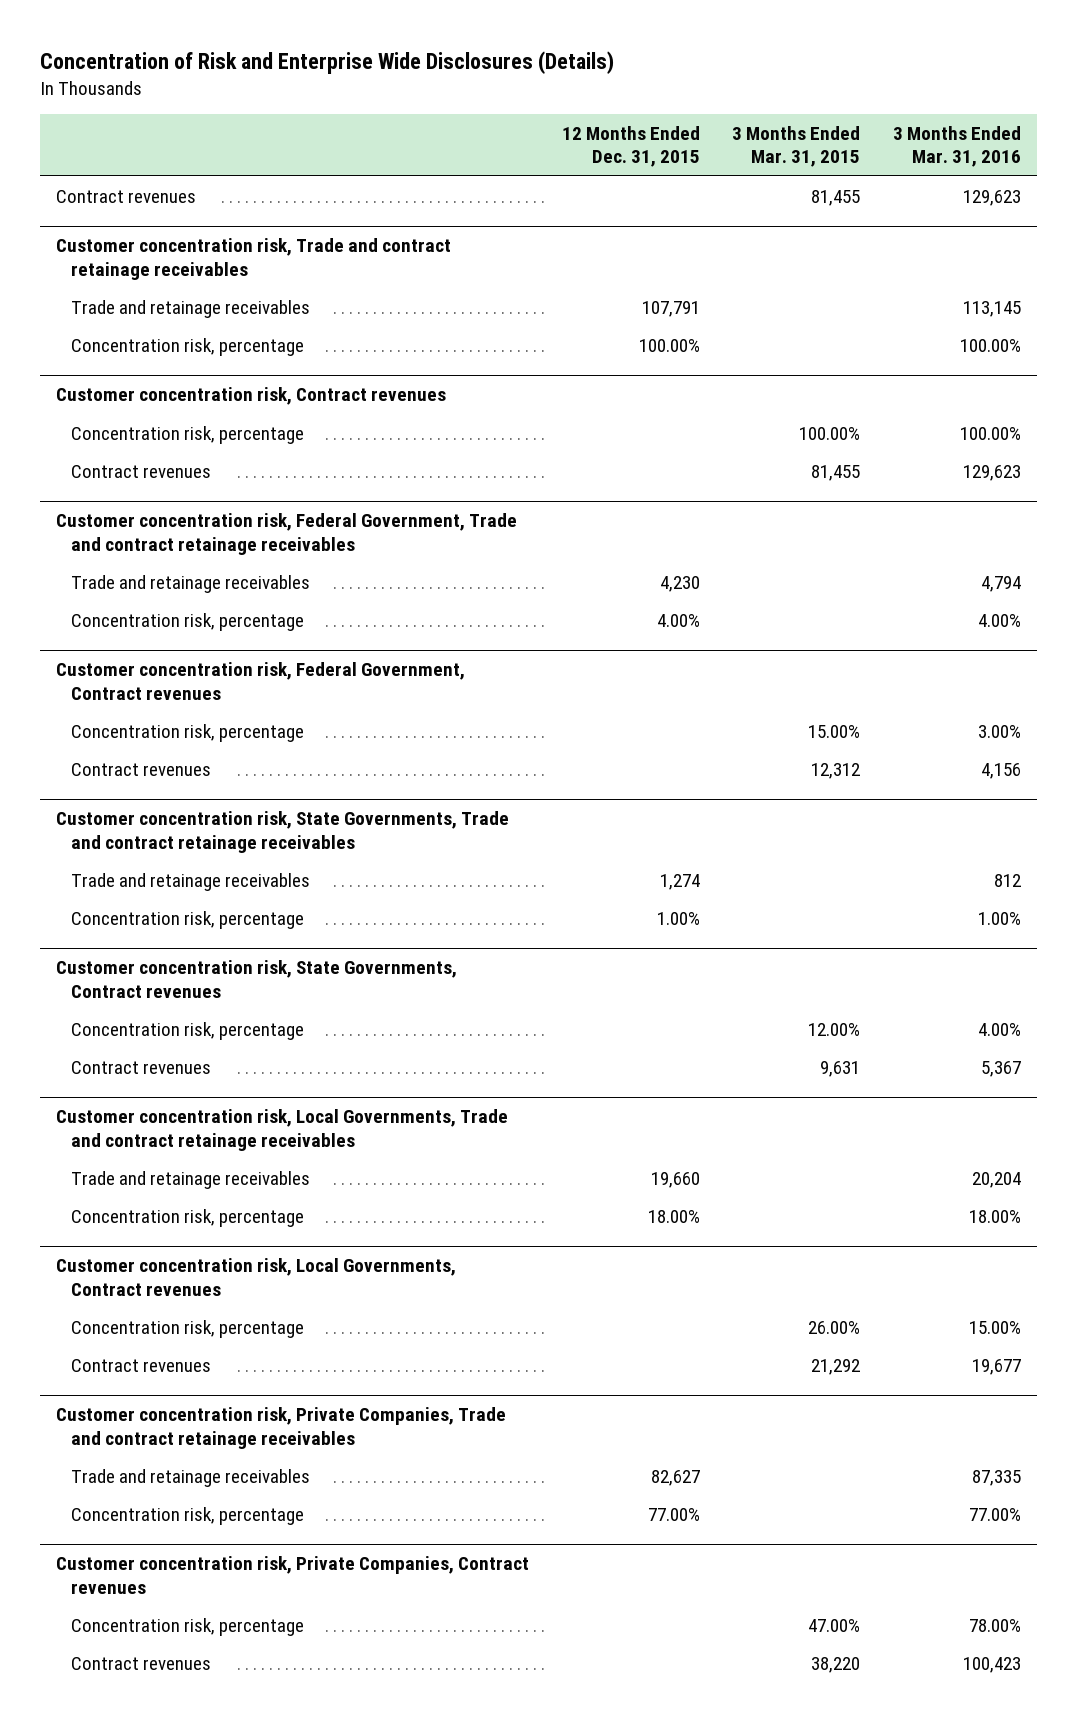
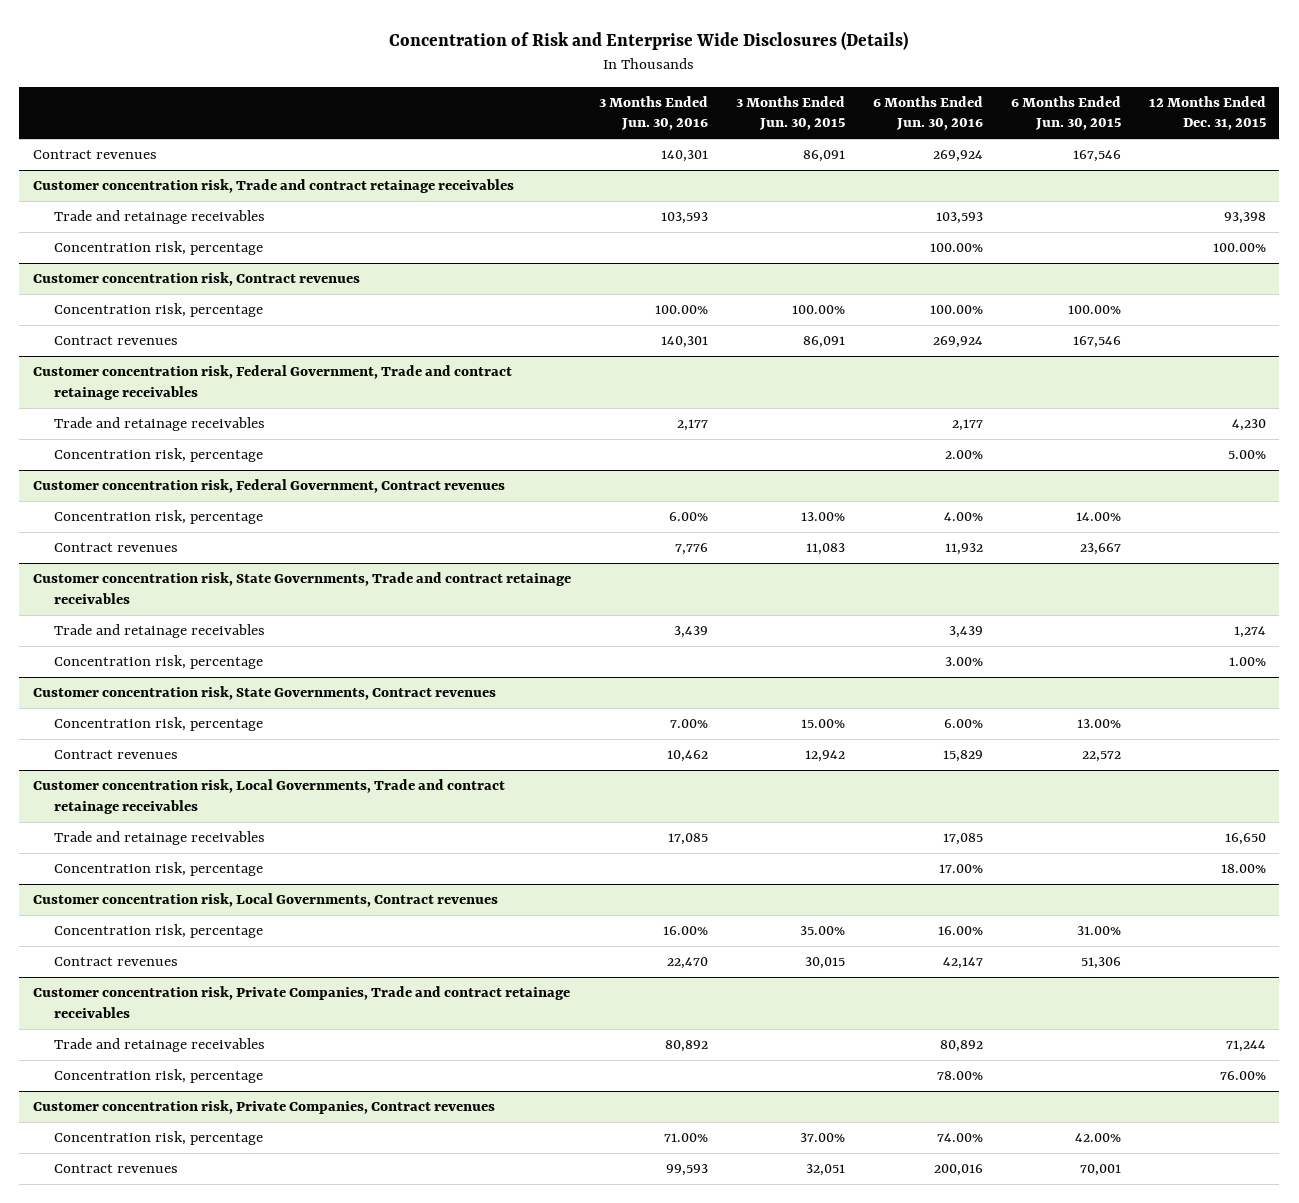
[732,126,861,168] 3 Months Ended Mar. 31, 2015 -> none
[892,126,1021,168] 3 Months Ended Mar. 31, 2016 -> none
none -> [599,96,709,131] 3 Months Ended Jun. 30, 2016
none -> [736,96,846,131] 3 Months Ended Jun. 30, 2015
none -> [872,96,983,131] 6 Months Ended Jun. 30, 2016
none -> [1010,96,1121,131] 6 Months Ended Jun. 30, 2015
[641,300,700,317] 107,791 -> [1223,212,1266,225] 93,398
[656,613,700,627] 4.00% -> [1227,450,1266,460] 5.00%
[650,1171,700,1188] 19,660 -> [1224,833,1266,846] 16,650
[650,1469,700,1486] 82,627 -> [1225,1040,1266,1053] 71,244
[647,1507,700,1521] 77.00% -> [1219,1071,1266,1081] 76.00%

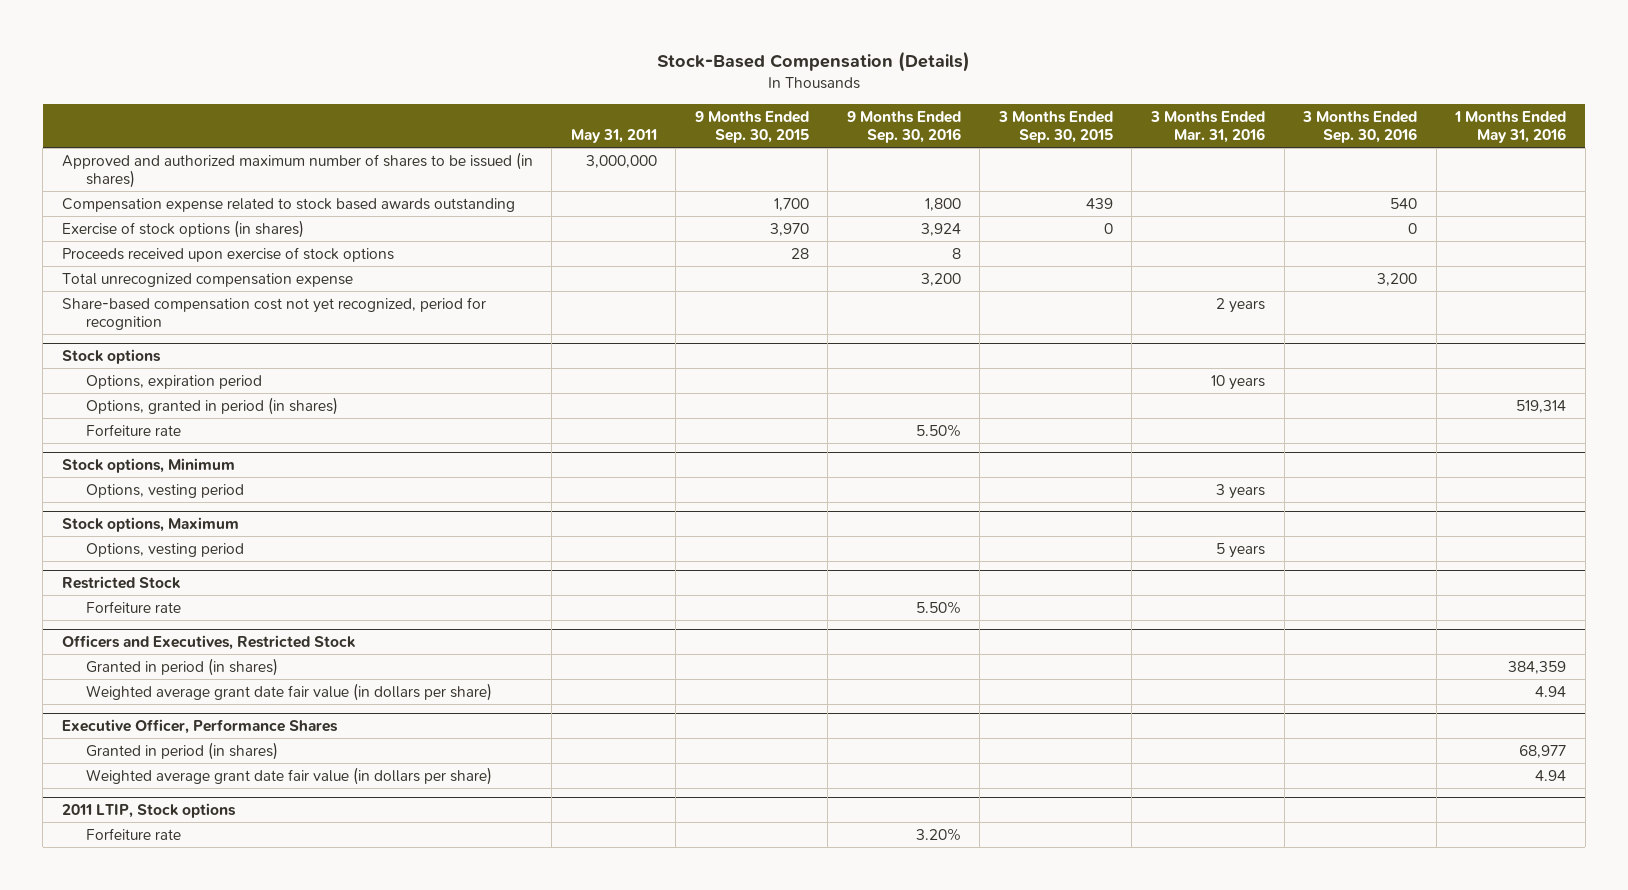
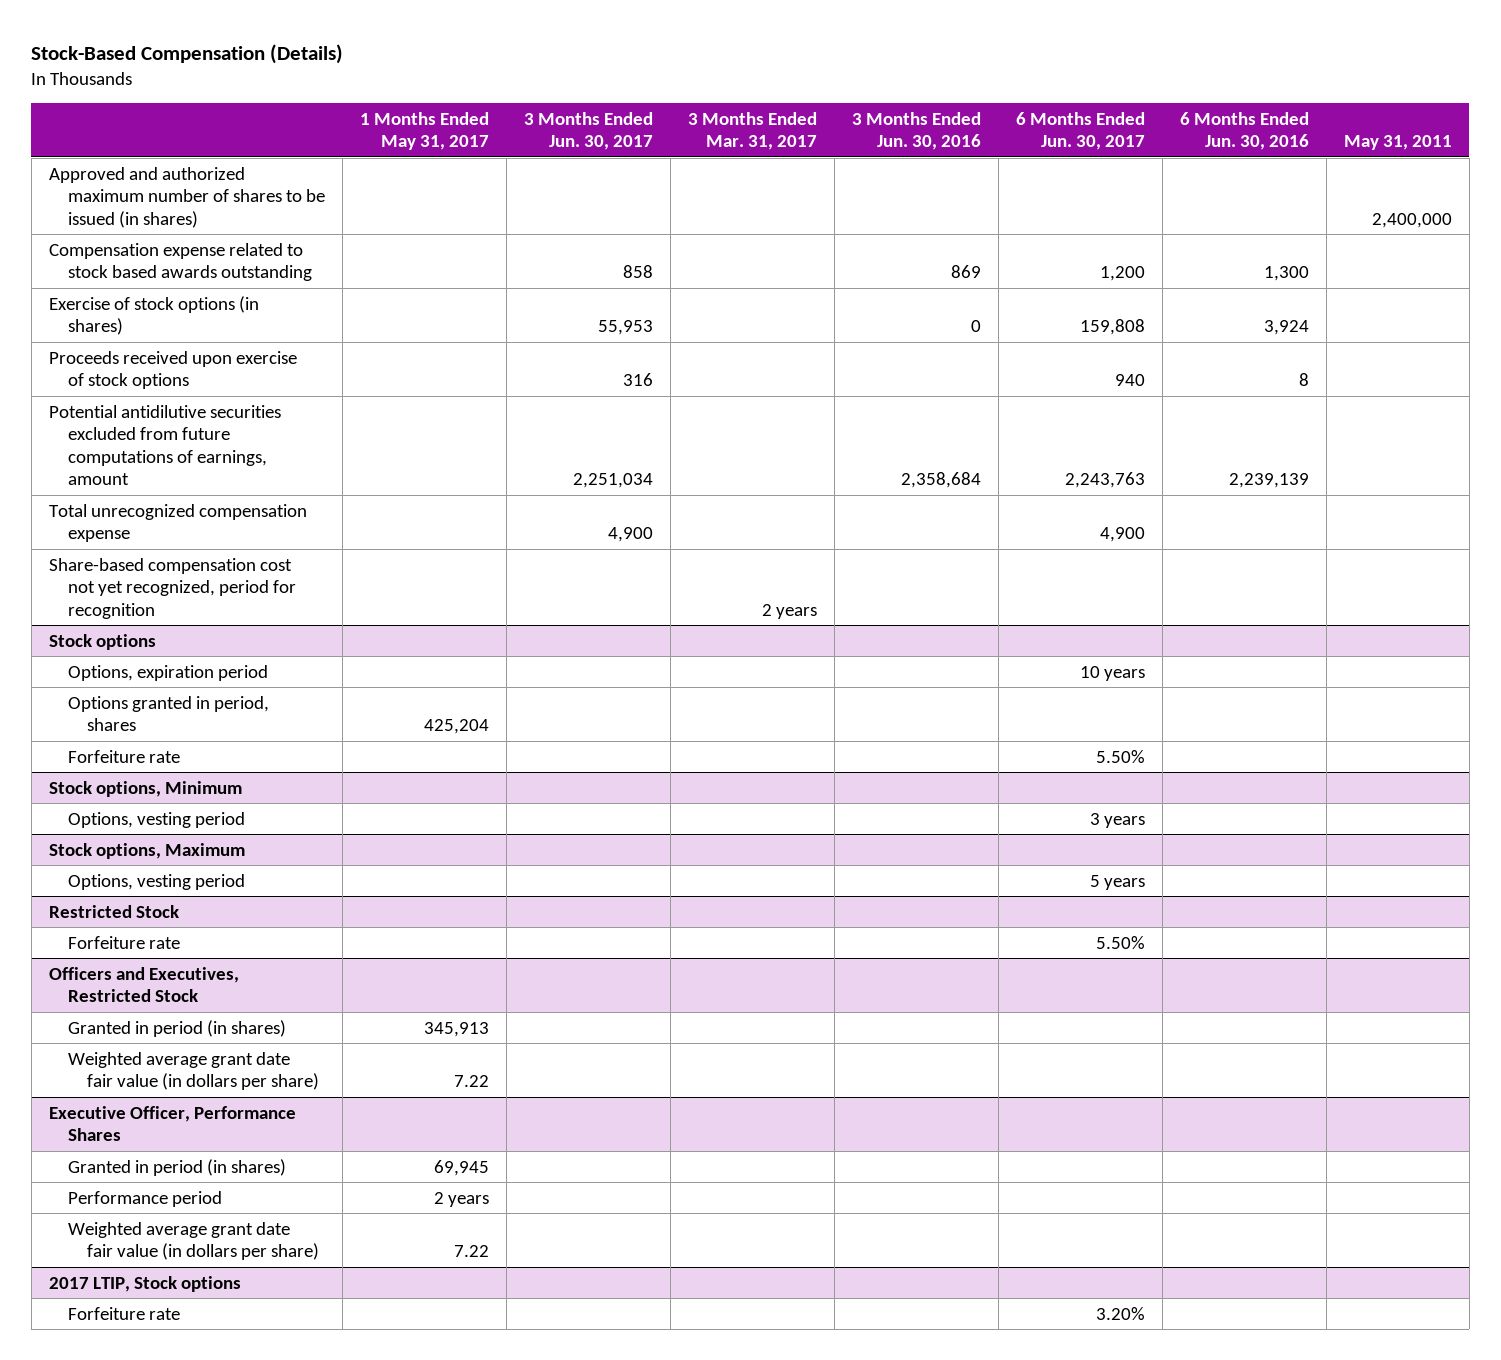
[694,110,809,143] 9 Months Ended Sep. 30, 2015 -> none
[846,110,961,143] 9 Months Ended Sep. 30, 2016 -> none
[997,110,1113,143] 3 Months Ended Sep. 30, 2015 -> none
[1149,110,1265,143] 3 Months Ended Mar. 31, 2016 -> none
[1302,110,1418,143] 3 Months Ended Sep. 30, 2016 -> none
[1454,110,1567,143] 1 Months Ended May 31, 2016 -> none
none -> [359,111,489,151] 1 Months Ended May 31, 2017
none -> [523,111,653,151] 3 Months Ended Jun. 30, 2017
none -> [687,111,817,151] 3 Months Ended Mar. 31, 2017
none -> [851,111,981,151] 3 Months Ended Jun. 30, 2016
none -> [1015,111,1145,151] 6 Months Ended Jun. 30, 2017
none -> [1179,111,1309,151] 6 Months Ended Jun. 30, 2016
[585,154,657,168] 3,000,000 -> [1371,212,1452,228] 2,400,000
none -> [48,404,281,486] Potential antidilutive securities excluded from future computations of earnings, amount
[86,396,339,415] Options, granted in period (in shares) -> [67,695,269,732] Options granted in period, shares
none -> [67,1190,222,1207] Performance period
[61,803,236,819] 2011 LTIP, Stock options -> [48,1275,241,1292] 2017 LTIP, Stock options

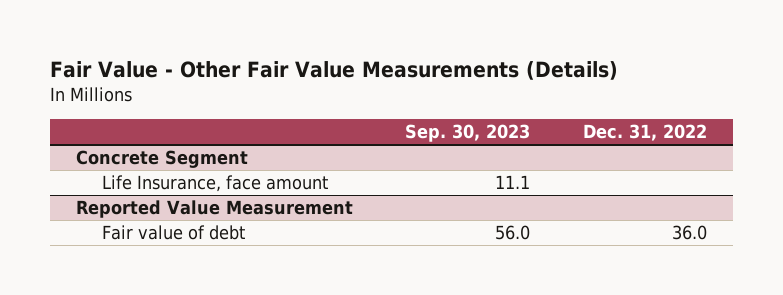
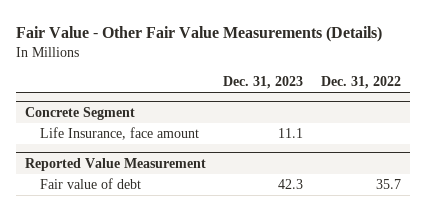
[405,124,531,143] Sep. 30, 2023 -> none
none -> [223,76,304,90] Dec. 31, 2023
[671,225,707,241] 36.0 -> [375,179,401,190] 35.7

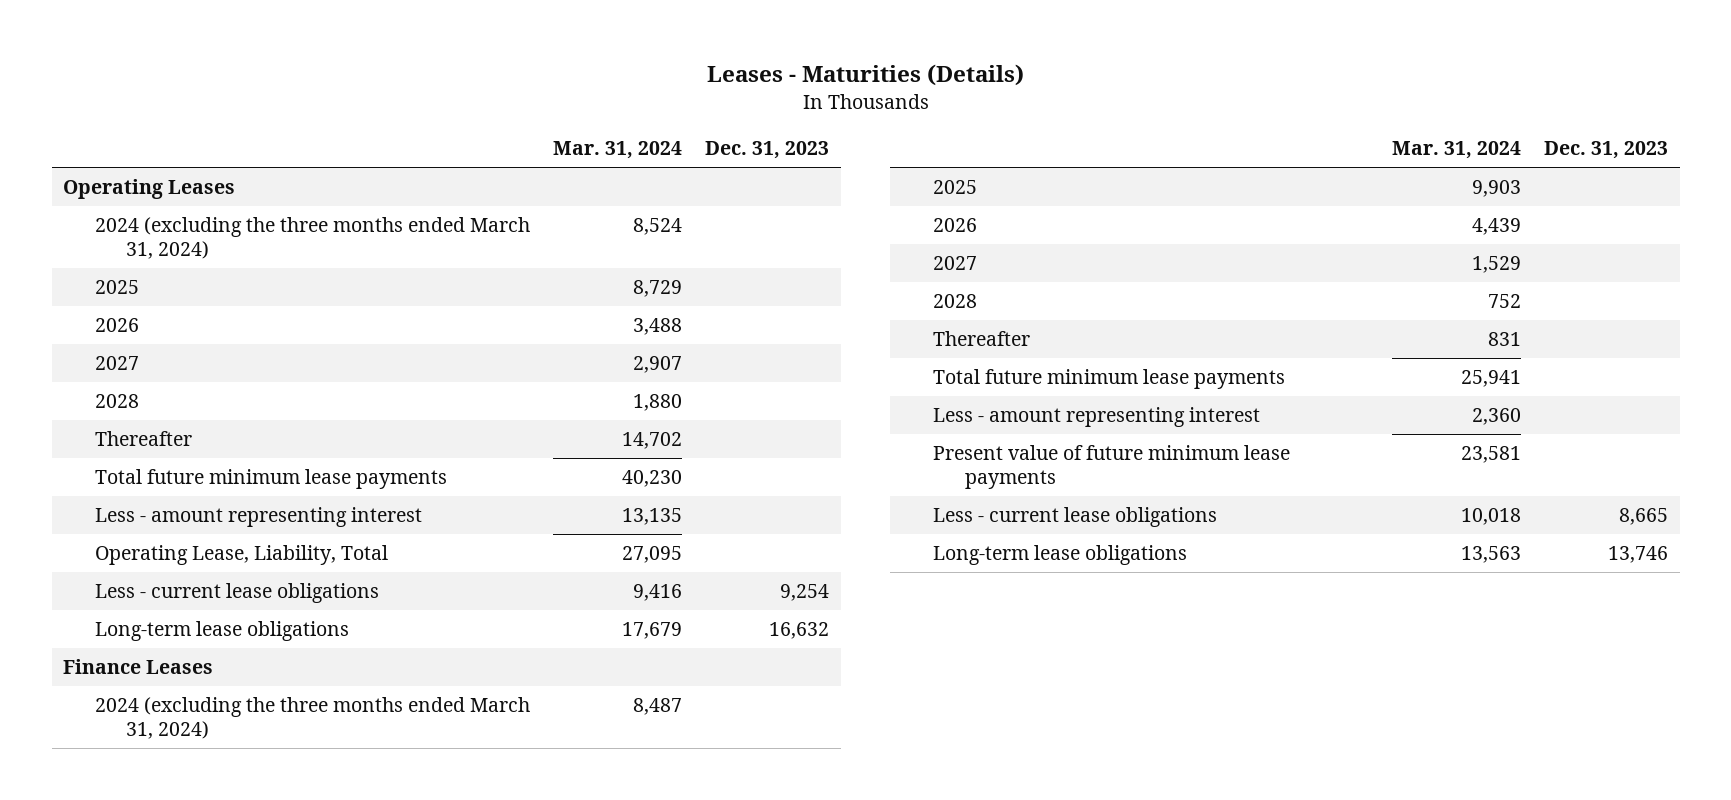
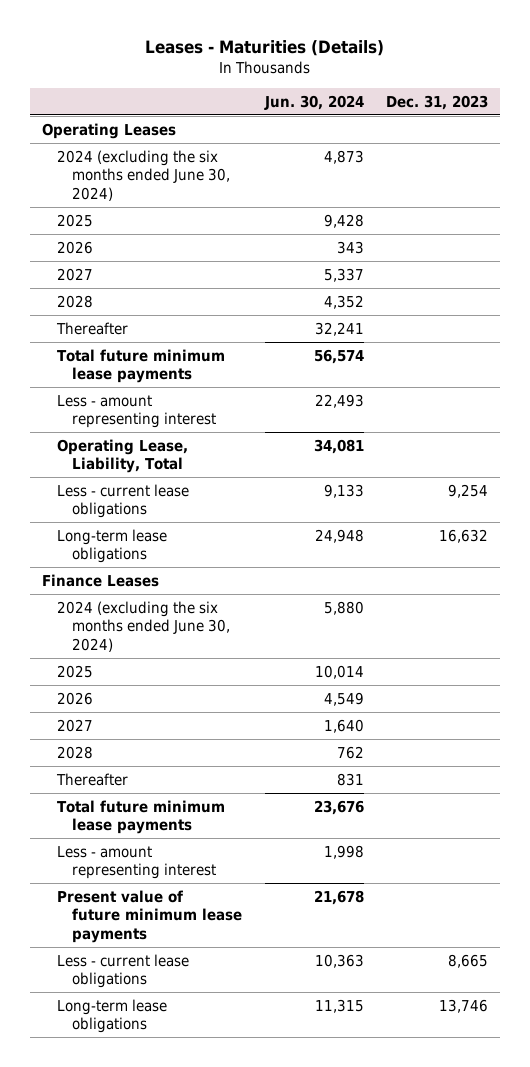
[553,141,683,160] Mar. 31, 2024 -> none
none -> [263,94,364,110] Jun. 30, 2024
[94,217,530,259] 2024 (excluding the three months ended March 31, 2024) -> [56,149,231,202] 2024 (excluding the six months ended June 30, 2024)
[94,697,530,739] 2024 (excluding the three months ended March 31, 2024) -> [56,600,231,653] 2024 (excluding the six months ended June 30, 2024)

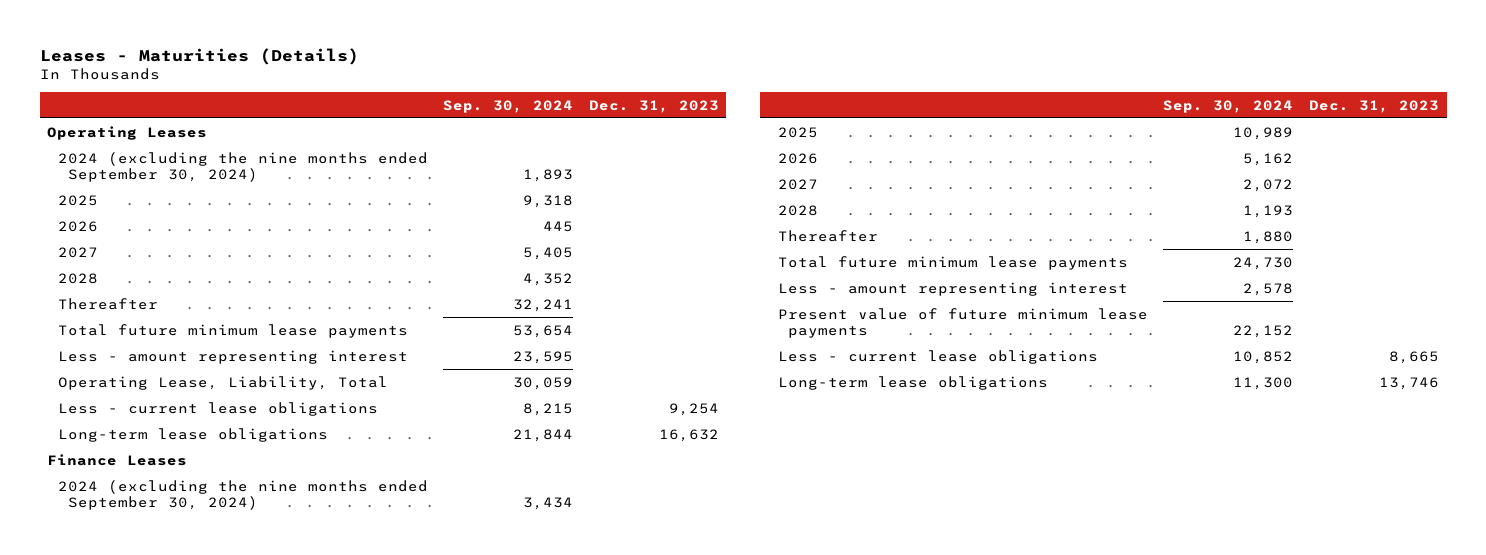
[263,94,364,110] Jun. 30, 2024 -> none
none -> [443,99,574,113] Sep. 30, 2024
[56,149,231,202] 2024 (excluding the six months ended June 30, 2024) -> [57,151,428,182] 2024 (excluding the nine months ended September 30, 2024)
[56,600,231,653] 2024 (excluding the six months ended June 30, 2024) -> [57,479,428,510] 2024 (excluding the nine months ended September 30, 2024)

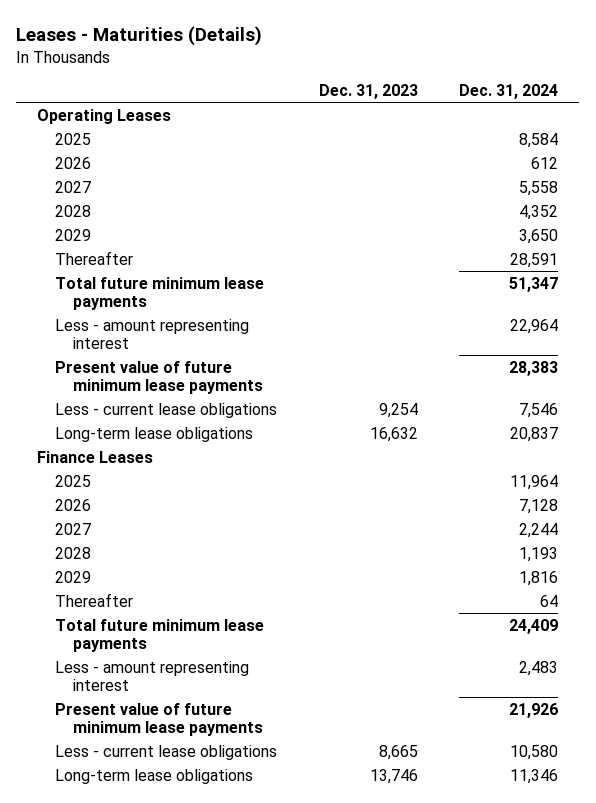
[443,99,574,113] Sep. 30, 2024 -> none
none -> [459,84,559,100] Dec. 31, 2024
[57,151,428,182] 2024 (excluding the nine months ended September 30, 2024) -> none
none -> [54,228,91,241] 2029
[57,375,388,390] Operating Lease, Liability, Total -> [54,360,263,395] Present value of future minimum lease payments
[57,479,428,510] 2024 (excluding the nine months ended September 30, 2024) -> none
none -> [54,570,91,583] 2029

